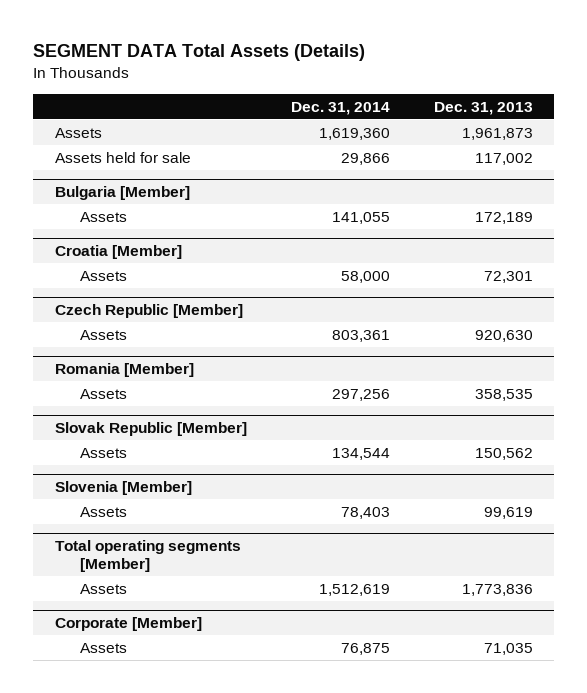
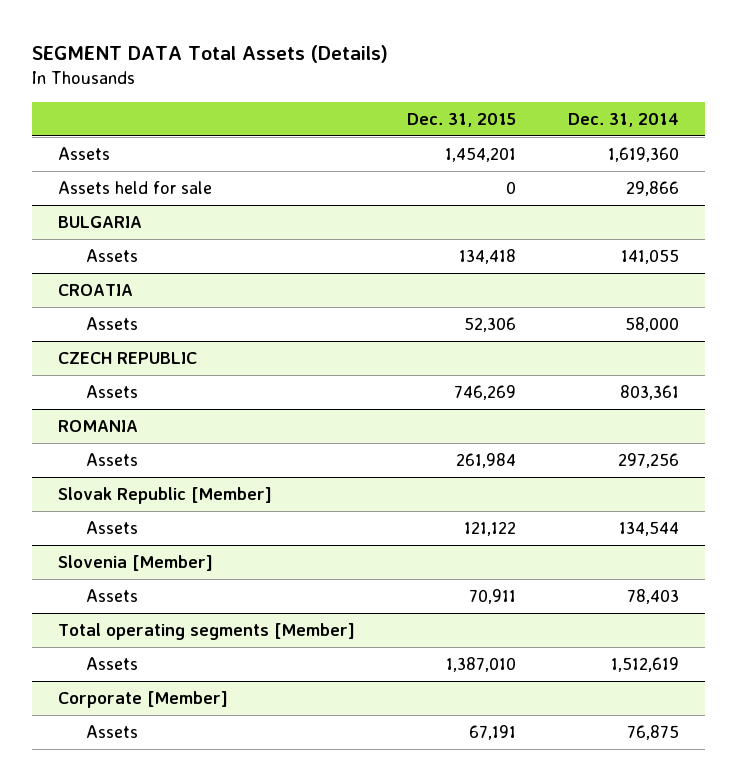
[433,101,533,115] Dec. 31, 2013 -> none
none -> [407,113,517,128] Dec. 31, 2015
[54,185,190,200] Bulgaria [Member] -> [58,215,143,228] BULGARIA
[54,244,182,259] Croatia [Member] -> [58,283,134,296] CROATIA
[54,303,243,318] Czech Republic [Member] -> [58,351,198,364] CZECH REPUBLIC
[54,362,194,377] Romania [Member] -> [58,419,139,432] ROMANIA

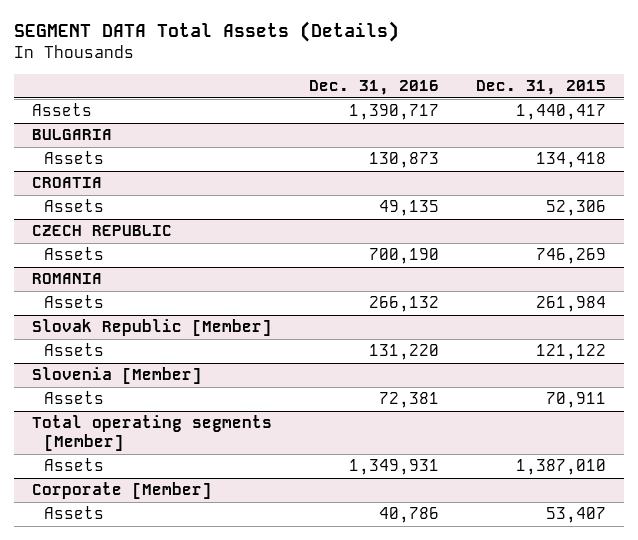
[568,113,680,128] Dec. 31, 2014 -> none
none -> [308,79,439,95] Dec. 31, 2016
[58,180,213,194] Assets held for sale -> none
[445,146,517,162] 1,454,201 -> [515,104,606,121] 1,440,417
[469,724,517,740] 67,191 -> [545,507,606,524] 53,407

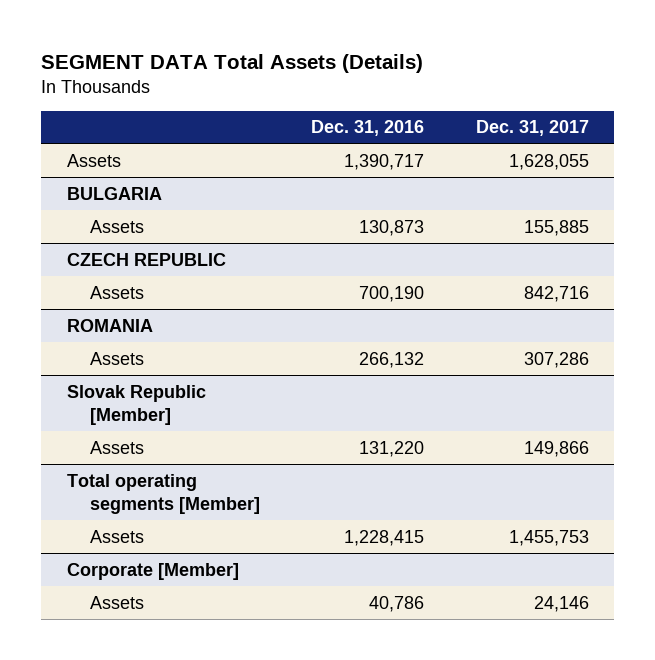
[475,79,606,95] Dec. 31, 2015 -> none
none -> [475,120,589,137] Dec. 31, 2017
[32,177,103,189] CROATIA -> none
[44,199,105,213] Assets -> none
[32,367,203,385] Slovenia [Member] -> none
[44,391,105,405] Assets -> none
[348,459,439,476] 1,349,931 -> [344,529,425,546] 1,228,415

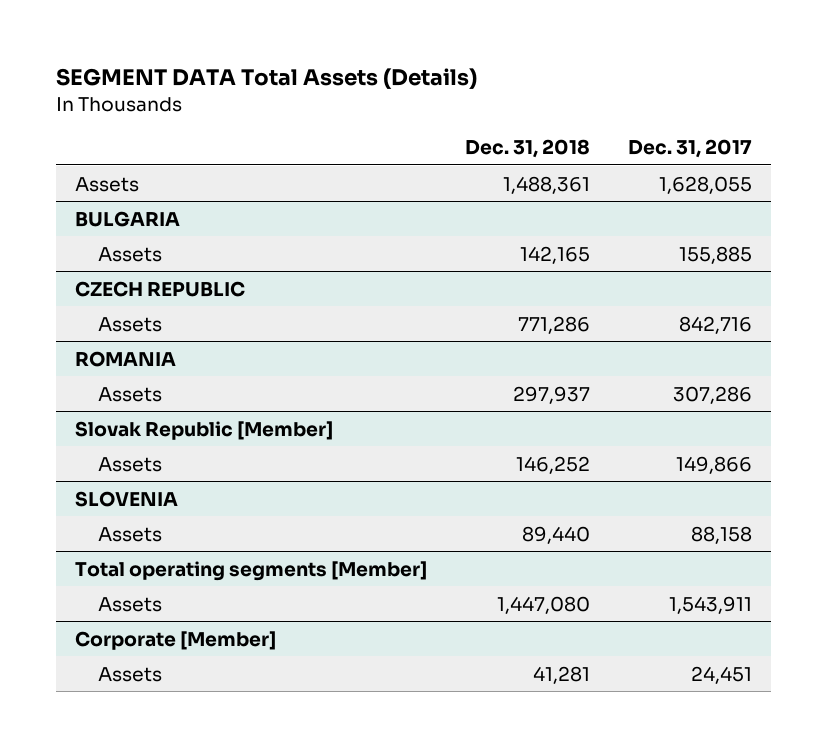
[311,120,425,137] Dec. 31, 2016 -> none
none -> [464,139,590,159] Dec. 31, 2018
none -> [74,490,178,507] SLOVENIA
none -> [98,526,163,542] Assets
[508,529,589,546] 1,455,753 -> [669,595,753,614] 1,543,911
[533,595,589,612] 24,146 -> [691,665,753,684] 24,451

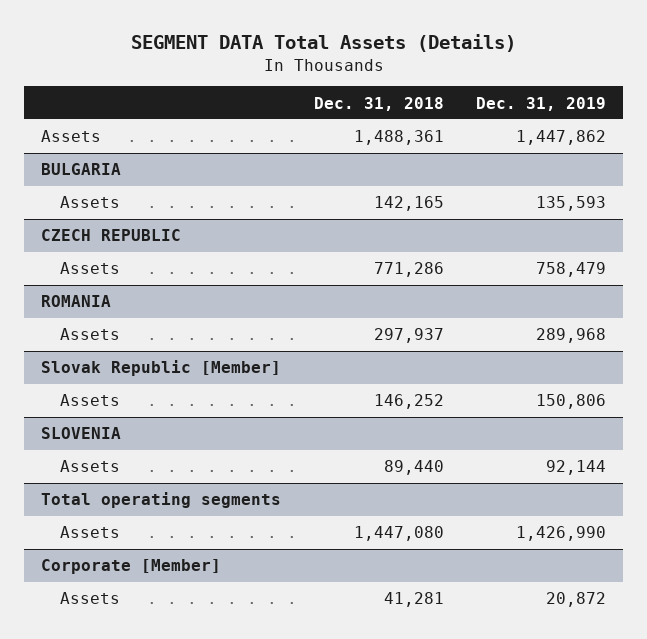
[628,139,753,159] Dec. 31, 2017 -> none
none -> [476,96,607,111] Dec. 31, 2019
[74,560,427,581] Total operating segments [Member] -> [40,492,281,509] Total operating segments

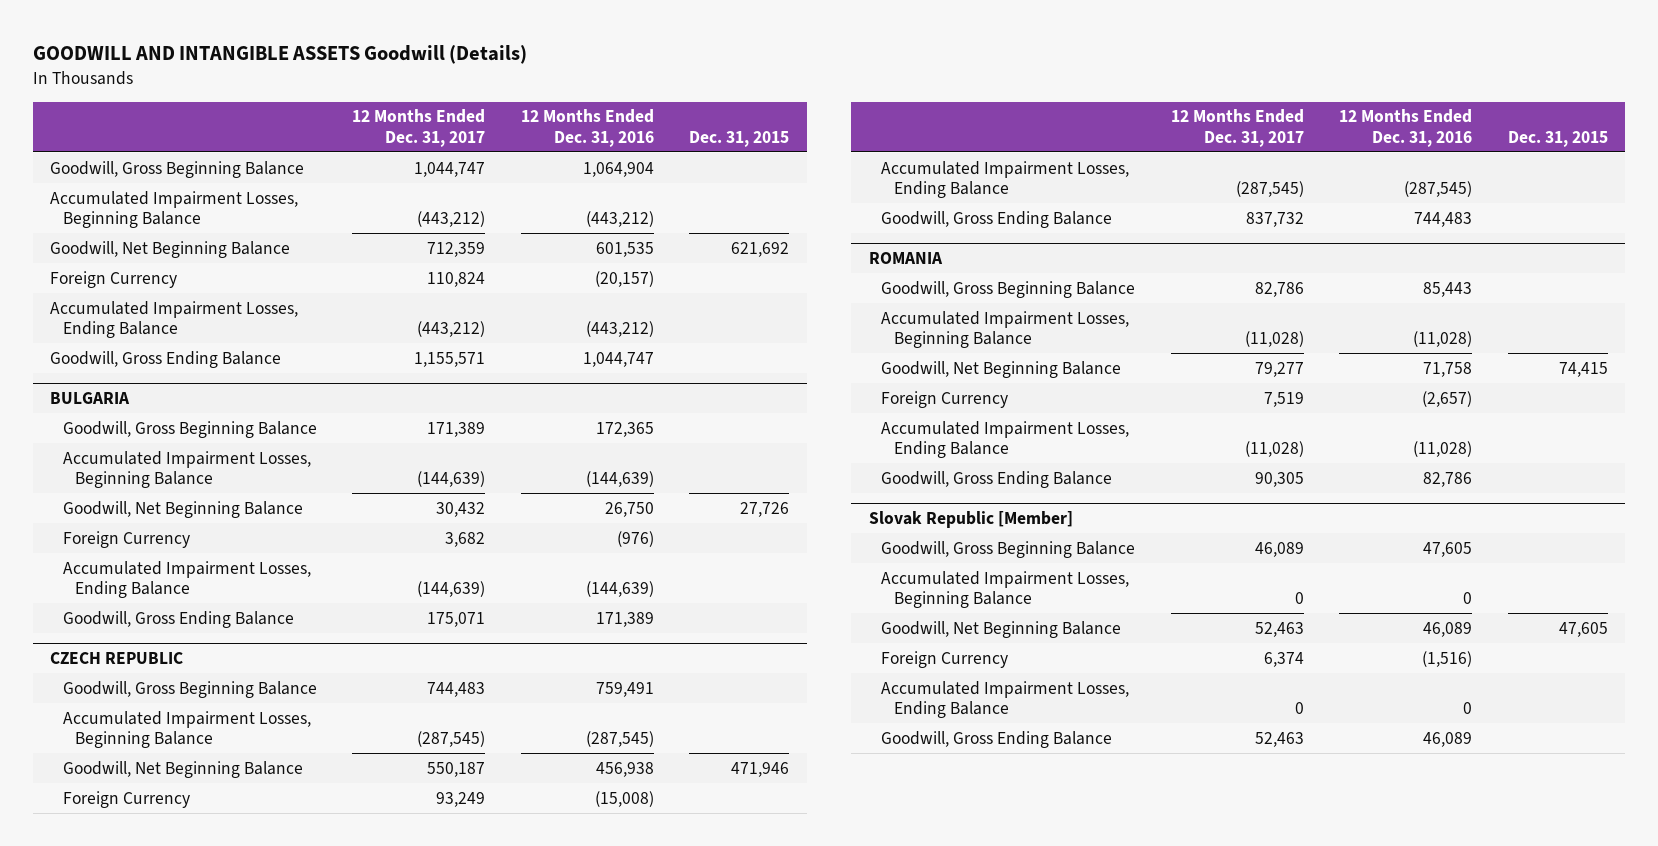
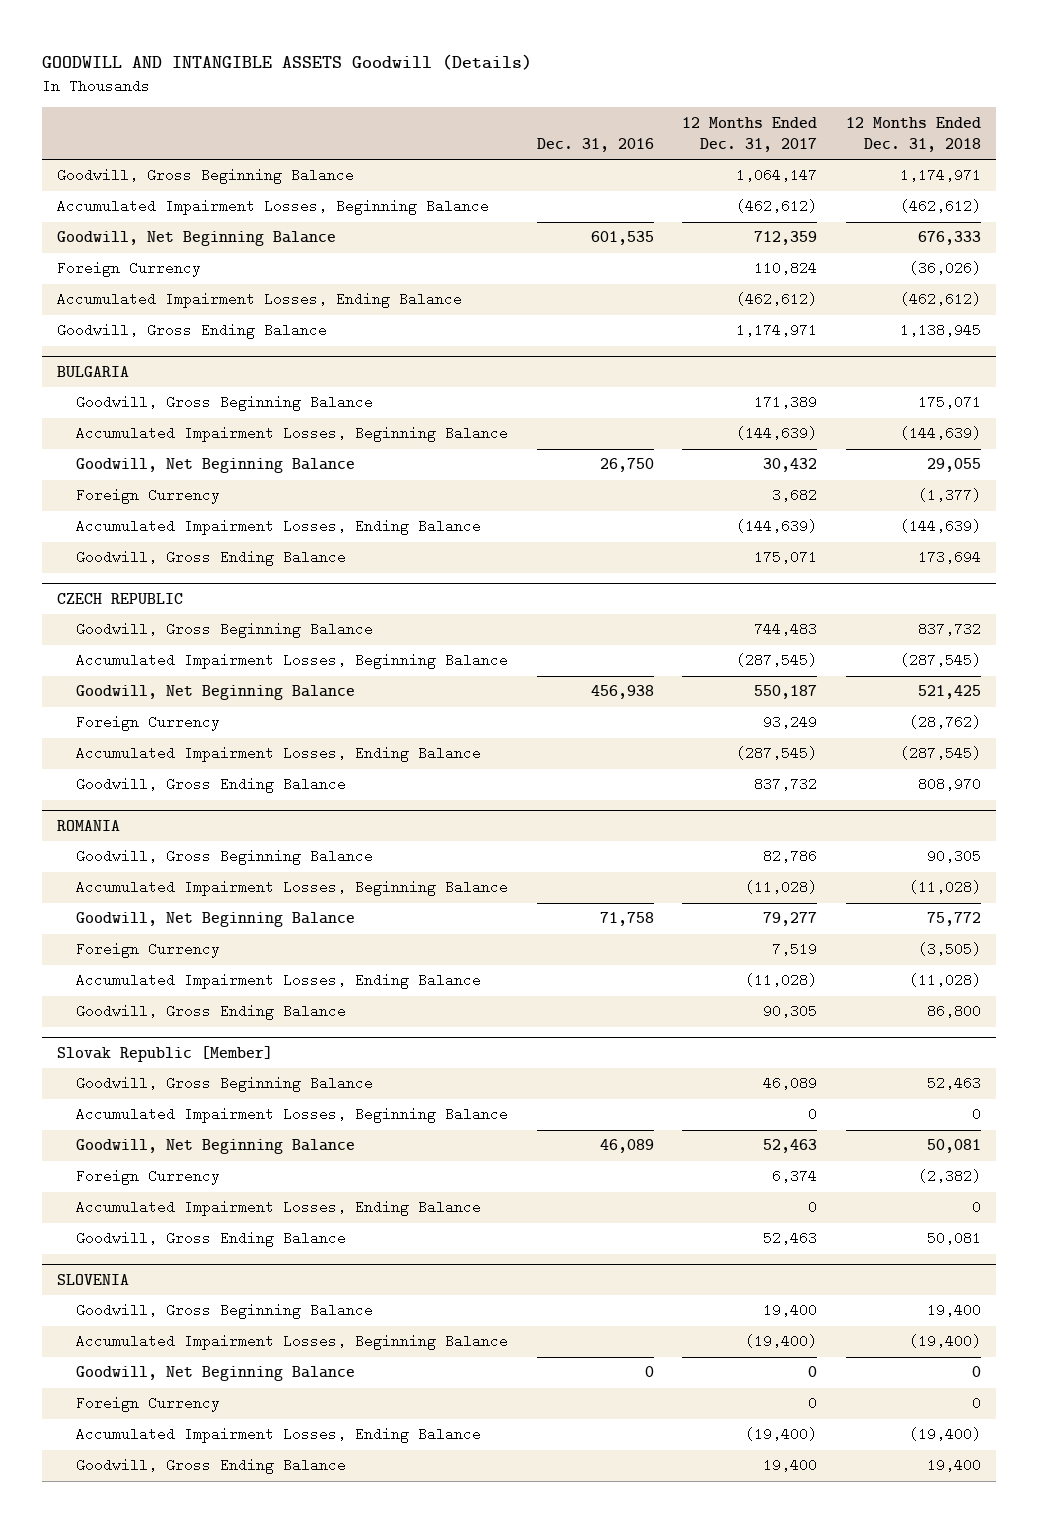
[520,109,654,147] 12 Months Ended Dec. 31, 2016 -> none
[689,130,790,147] Dec. 31, 2015 -> none
none -> [536,138,654,153] Dec. 31, 2016
none -> [846,116,982,153] 12 Months Ended Dec. 31, 2018
[414,161,486,177] 1,044,747 -> [736,168,818,183] 1,064,147
[417,211,486,228] (443,212) -> [736,199,818,214] (462,612)
[417,321,486,338] (443,212) -> [736,292,818,307] (462,612)
[414,351,486,367] 1,155,571 -> [736,323,818,338] 1,174,971
none -> [56,1274,129,1286] SLOVENIA
none -> [75,1303,373,1320] Goodwill, Gross Beginning Balance
none -> [75,1334,508,1351] Accumulated Impairment Losses, Beginning Balance
none -> [75,1366,355,1382] Goodwill, Net Beginning Balance
none -> [75,1396,220,1413] Foreign Currency
none -> [75,1427,481,1444] Accumulated Impairment Losses, Ending Balance
none -> [75,1458,346,1475] Goodwill, Gross Ending Balance

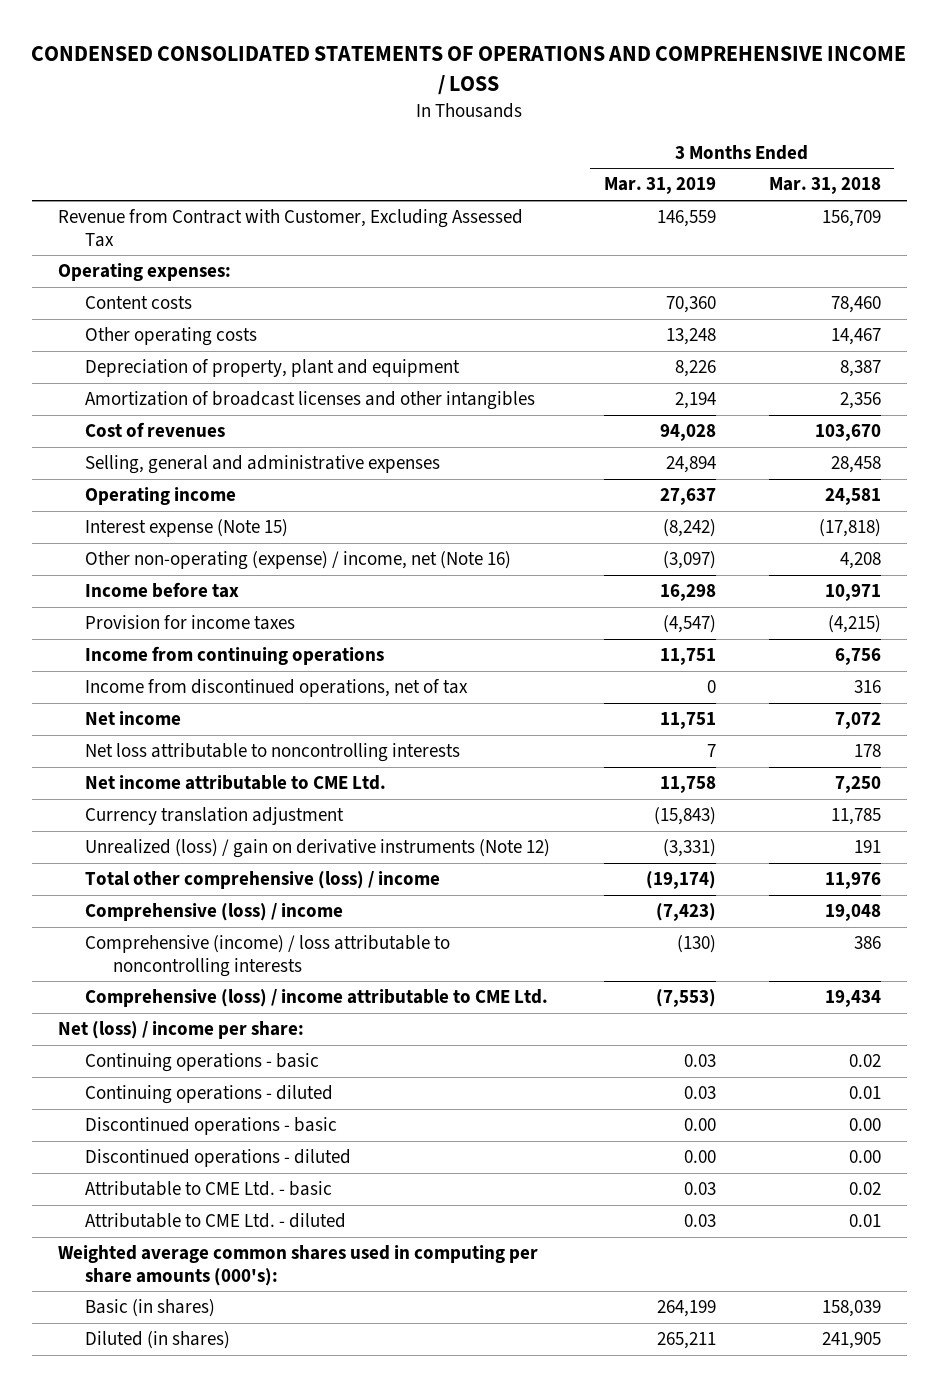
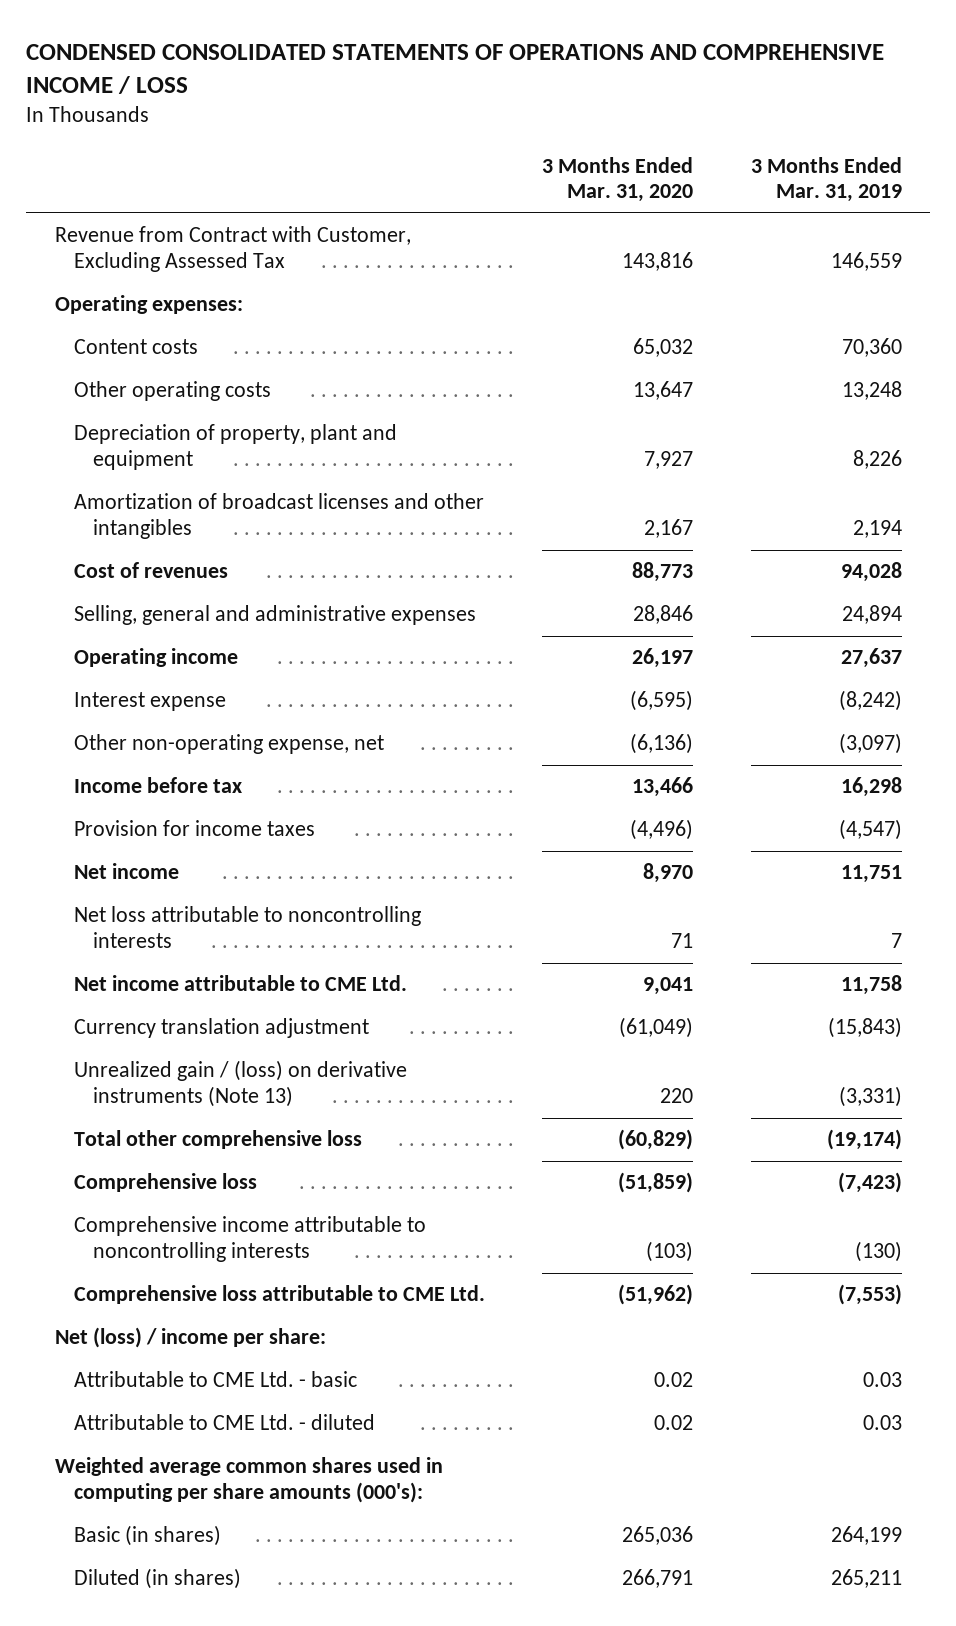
[768,177,881,195] Mar. 31, 2018 -> none
none -> [542,156,694,203] 3 Months Ended Mar. 31, 2020
[85,519,289,538] Interest expense (Note 15) -> [74,692,227,712] Interest expense
[85,551,512,571] Other non-operating (expense) / income, net (Note 16) -> [74,734,385,755] Other non-operating expense, net
[85,646,385,666] Income from continuing operations -> none
[85,679,469,698] Income from discontinued operations, net of tax -> none
[85,839,551,859] Unrealized (loss) / gain on derivative instruments (Note 12) -> [74,1060,408,1108] Unrealized gain / (loss) on derivative instruments (Note 13)
[85,871,441,890] Total other comprehensive (loss) / income -> [74,1130,363,1150] Total other comprehensive loss
[85,903,344,922] Comprehensive (loss) / income -> [74,1173,258,1193] Comprehensive loss
[85,935,451,977] Comprehensive (income) / loss attributable to noncontrolling interests -> [74,1216,427,1263] Comprehensive income attributable to noncontrolling interests
[85,989,549,1008] Comprehensive (loss) / income attributable to CME Ltd. -> [74,1285,486,1305] Comprehensive loss attributable to CME Ltd.
[85,1053,320,1073] Continuing operations - basic -> none
[85,1085,334,1105] Continuing operations - diluted -> none
[85,1117,338,1136] Discontinued operations - basic -> none
[85,1149,352,1168] Discontinued operations - diluted -> none

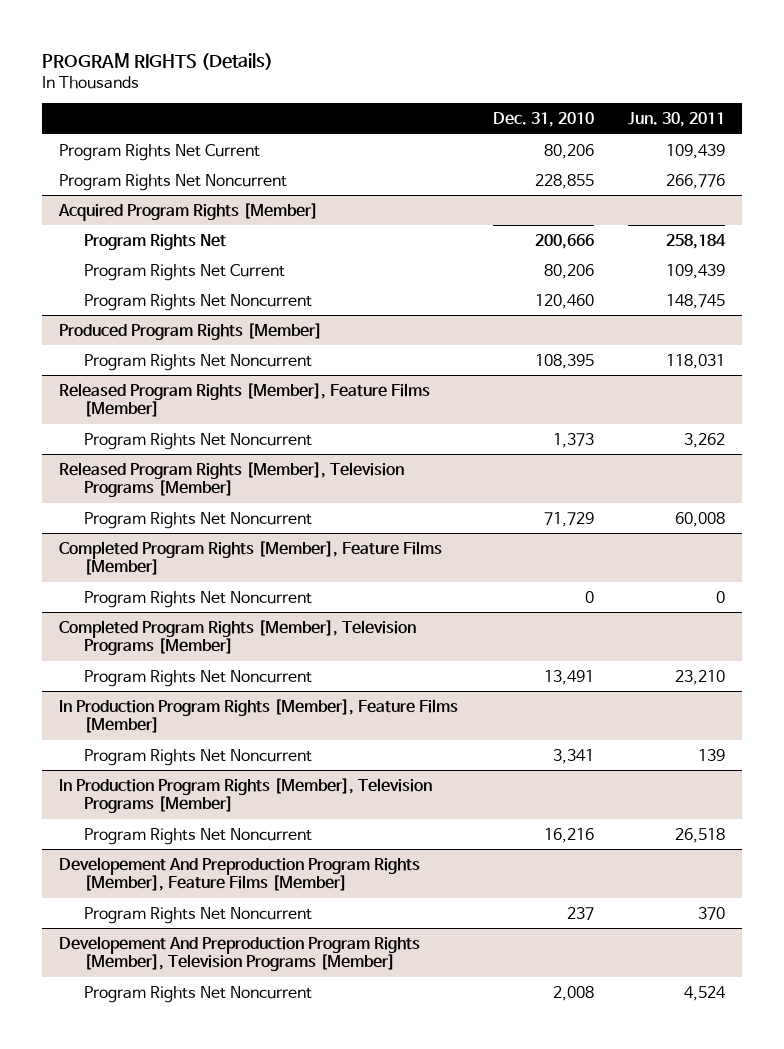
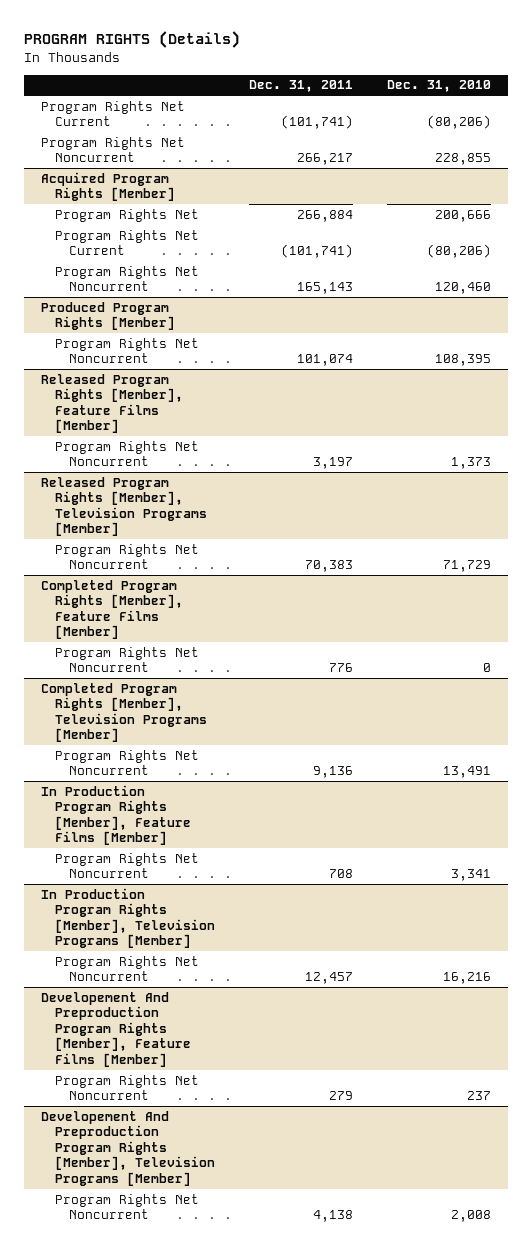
[628,112,726,128] Jun. 30, 2011 -> none
none -> [248,80,353,93] Dec. 31, 2011
[543,143,594,159] 80,206 -> [426,115,491,130] (80,206)
[543,263,594,279] 80,206 -> [426,244,491,259] (80,206)

